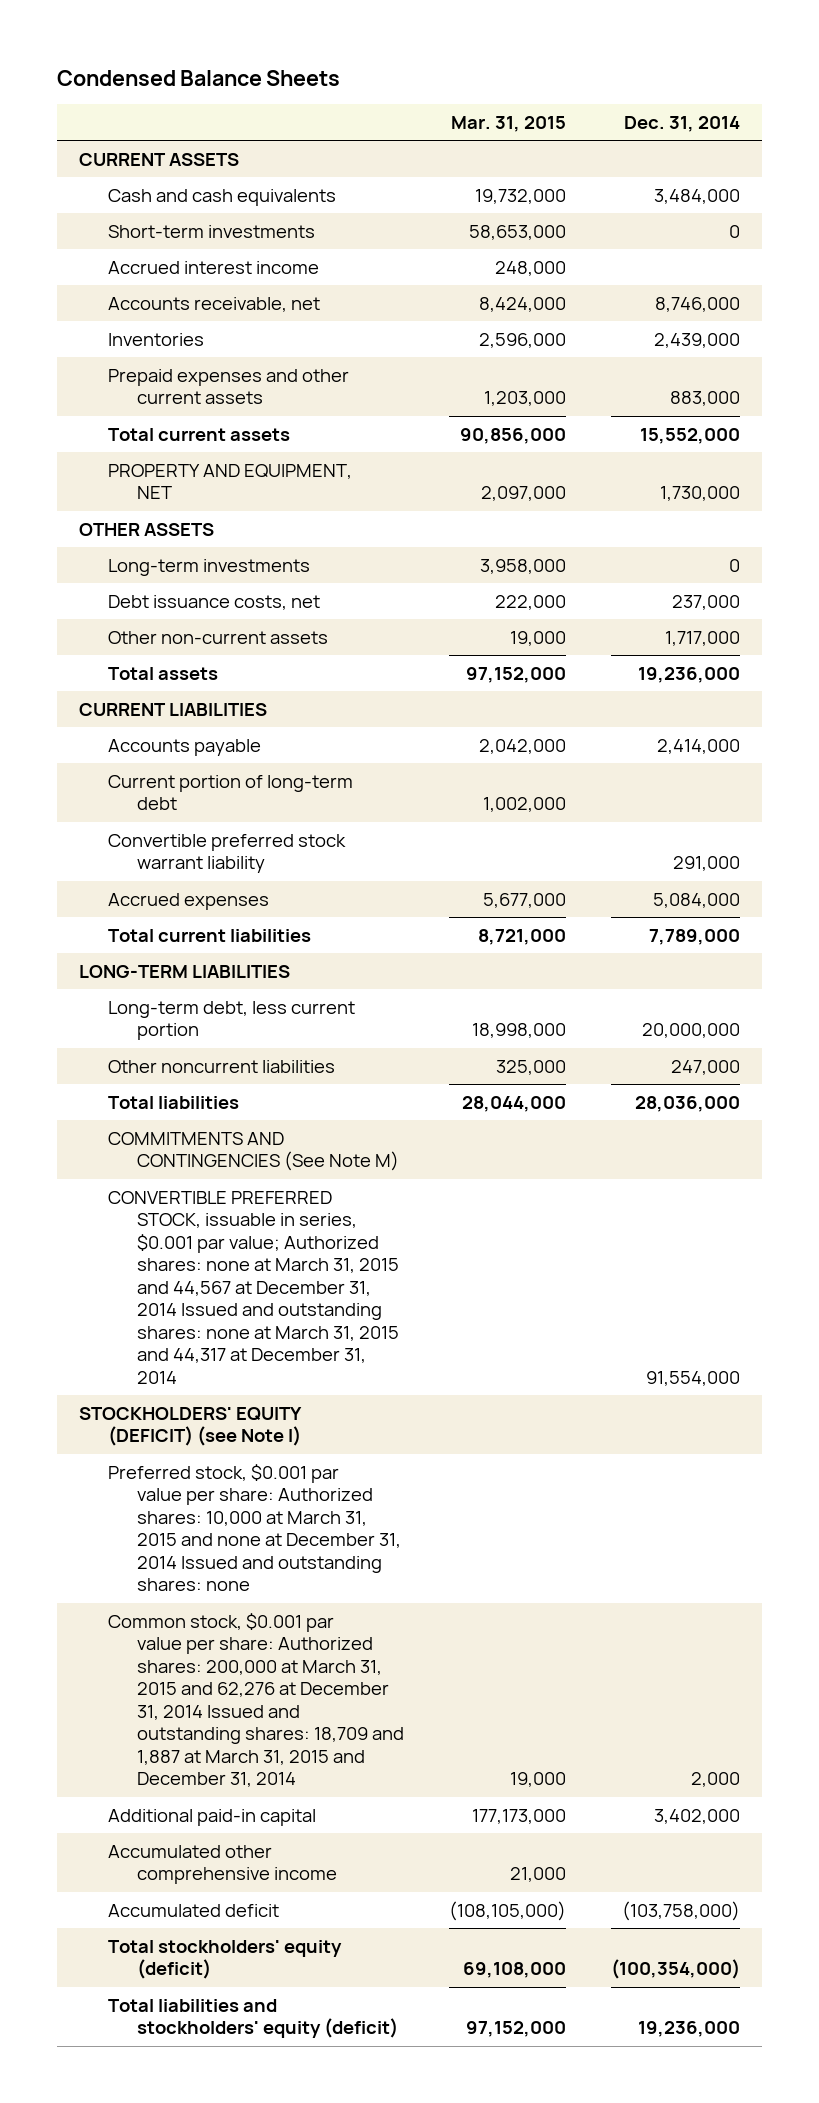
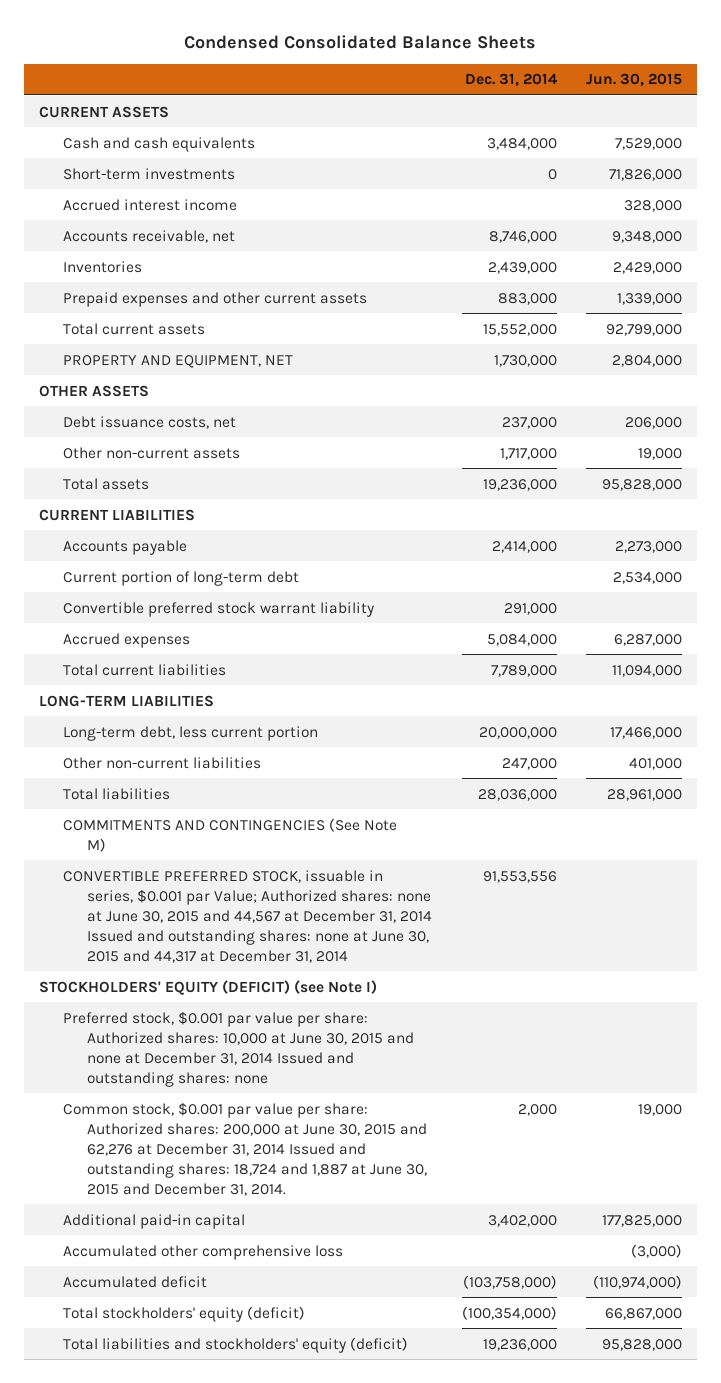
[56,69,340,86] Condensed Balance Sheets -> [184,35,537,50] Condensed Consolidated Balance Sheets
[450,116,566,133] Mar. 31, 2015 -> none
none -> [586,73,683,88] Jun. 30, 2015
[108,558,311,576] Long-term investments -> none
[108,1059,336,1073] Other noncurrent liabilities -> [63,756,262,769] Other non-current liabilities
[108,1190,399,1384] CONVERTIBLE PREFERRED STOCK, issuable in series, $0.001 par value; Authorized shares: none at March 31, 2015 and 44,567 at December 31, 2014 Issued and outstanding shares: none at March 31, 2015 and 44,317 at December 31, 2014 -> [63,869,433,963] CONVERTIBLE PREFERRED STOCK, issuable in series, $0.001 par Value; Authorized shares: none at June 30, 2015 and 44,567 at December 31, 2014 Issued and outstanding shares: none at June 30, 2015 and 44,317 at December 31, 2014
[645,1370,740,1386] 91,554,000 -> [482,870,557,883] 91,553,556
[108,1463,401,1592] Preferred stock, $0.001 par value per share: Authorized shares: 10,000 at March 31, 2015 and none at December 31, 2014 Issued and outstanding shares: none -> [63,1010,415,1087] Preferred stock, $0.001 par value per share: Authorized shares: 10,000 at June 30, 2015 and none at December 31, 2014 Issued and outstanding shares: none
[108,1612,404,1788] Common stock, $0.001 par value per share: Authorized shares: 200,000 at March 31, 2015 and 62,276 at December 31, 2014 Issued and outstanding shares: 18,709 and 1,887 at March 31, 2015 and December 31, 2014 -> [63,1101,428,1196] Common stock, $0.001 par value per share: Authorized shares: 200,000 at June 30, 2015 and 62,276 at December 31, 2014 Issued and outstanding shares: 18,724 and 1,887 at June 30, 2015 and December 31, 2014.
[108,1844,337,1885] Accumulated other comprehensive income -> [63,1244,344,1260] Accumulated other comprehensive loss

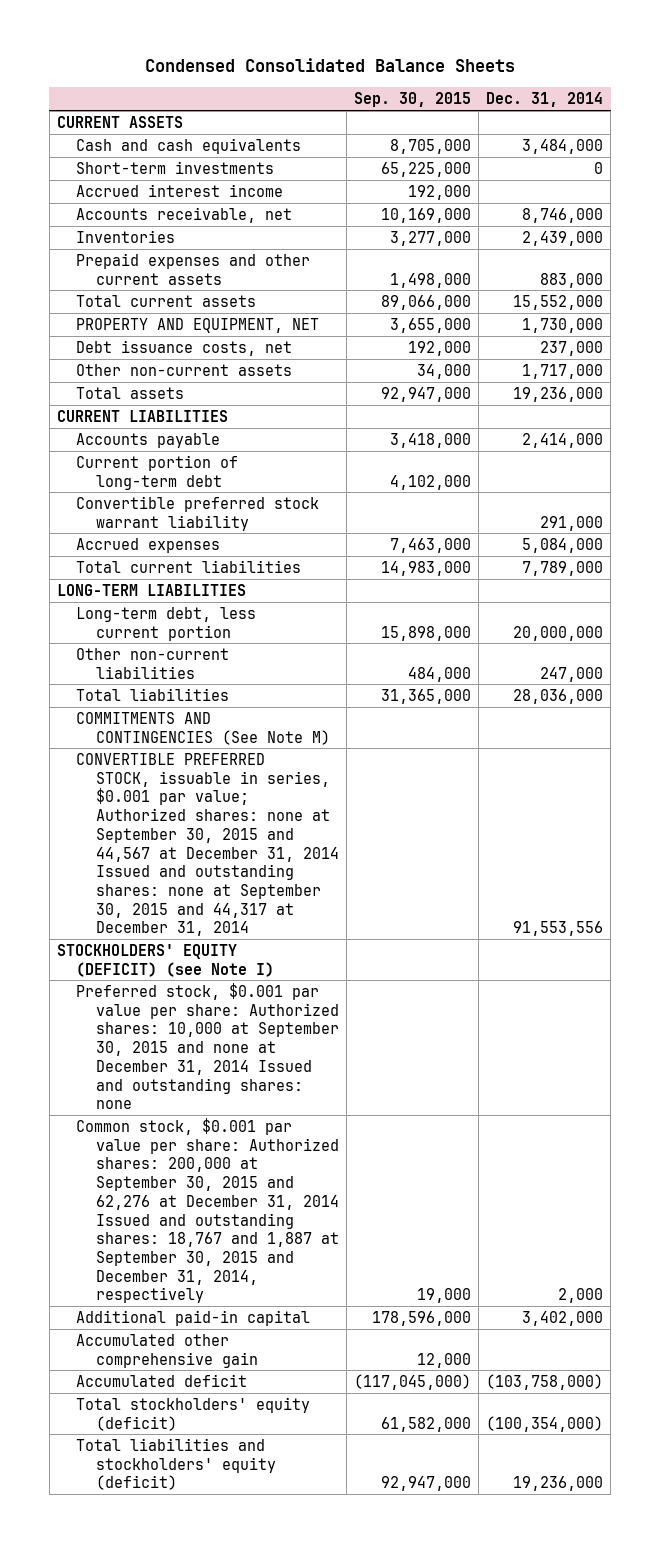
[586,73,683,88] Jun. 30, 2015 -> none
none -> [354,92,472,108] Sep. 30, 2015
[38,384,149,397] OTHER ASSETS -> none
[63,869,433,963] CONVERTIBLE PREFERRED STOCK, issuable in series, $0.001 par Value; Authorized shares: none at June 30, 2015 and 44,567 at December 31, 2014 Issued and outstanding shares: none at June 30, 2015 and 44,317 at December 31, 2014 -> [76,752,340,937] CONVERTIBLE PREFERRED STOCK, issuable in series, $0.001 par value; Authorized shares: none at September 30, 2015 and 44,567 at December 31, 2014 Issued and outstanding shares: none at September 30, 2015 and 44,317 at December 31, 2014
[63,1010,415,1087] Preferred stock, $0.001 par value per share: Authorized shares: 10,000 at June 30, 2015 and none at December 31, 2014 Issued and outstanding shares: none -> [76,982,340,1110] Preferred stock, $0.001 par value per share: Authorized shares: 10,000 at September 30, 2015 and none at December 31, 2014 Issued and outstanding shares: none
[63,1101,428,1196] Common stock, $0.001 par value per share: Authorized shares: 200,000 at June 30, 2015 and 62,276 at December 31, 2014 Issued and outstanding shares: 18,724 and 1,887 at June 30, 2015 and December 31, 2014. -> [76,1117,340,1304] Common stock, $0.001 par value per share: Authorized shares: 200,000 at September 30, 2015 and 62,276 at December 31, 2014 Issued and outstanding shares: 18,767 and 1,887 at September 30, 2015 and December 31, 2014, respectively
[63,1244,344,1260] Accumulated other comprehensive loss -> [76,1333,259,1368] Accumulated other comprehensive gain

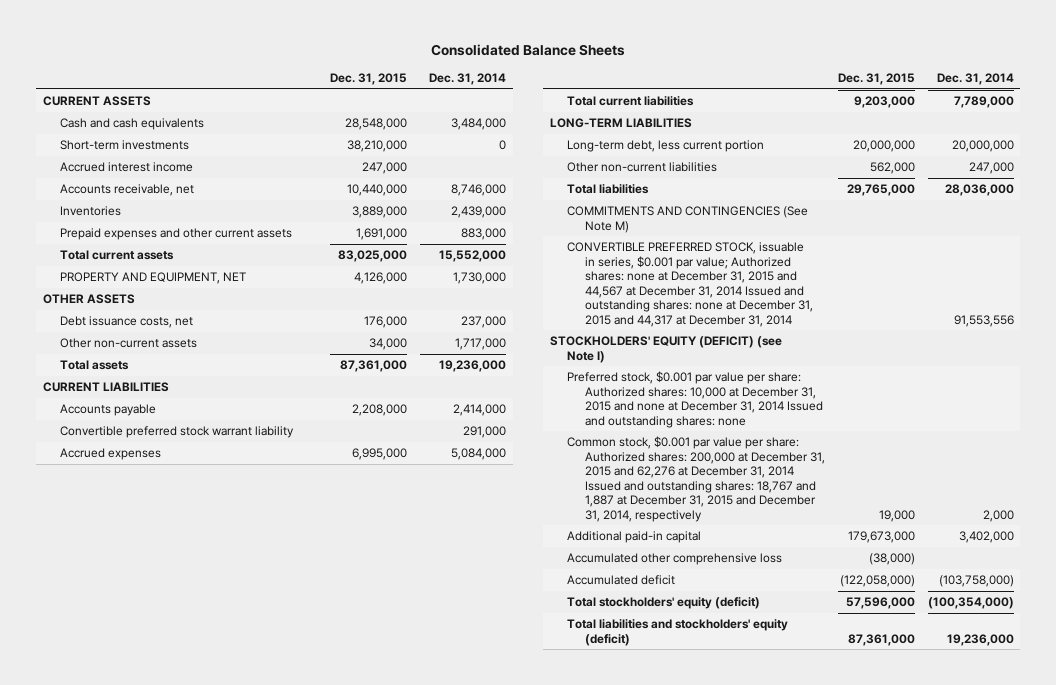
[144,58,515,73] Condensed Consolidated Balance Sheets -> [431,44,626,57] Consolidated Balance Sheets
[354,92,472,108] Sep. 30, 2015 -> none
none -> [330,73,408,86] Dec. 31, 2015
none -> [42,294,135,305] OTHER ASSETS
[76,454,239,490] Current portion of long-term debt -> none
[76,752,340,937] CONVERTIBLE PREFERRED STOCK, issuable in series, $0.001 par value; Authorized shares: none at September 30, 2015 and 44,567 at December 31, 2014 Issued and outstanding shares: none at September 30, 2015 and 44,317 at December 31, 2014 -> [567,242,813,327] CONVERTIBLE PREFERRED STOCK, issuable in series, $0.001 par value; Authorized shares: none at December 31, 2015 and 44,567 at December 31, 2014 Issued and outstanding shares: none at December 31, 2015 and 44,317 at December 31, 2014
[76,982,340,1110] Preferred stock, $0.001 par value per share: Authorized shares: 10,000 at September 30, 2015 and none at December 31, 2014 Issued and outstanding shares: none -> [567,371,823,428] Preferred stock, $0.001 par value per share: Authorized shares: 10,000 at December 31, 2015 and none at December 31, 2014 Issued and outstanding shares: none
[76,1117,340,1304] Common stock, $0.001 par value per share: Authorized shares: 200,000 at September 30, 2015 and 62,276 at December 31, 2014 Issued and outstanding shares: 18,767 and 1,887 at September 30, 2015 and December 31, 2014, respectively -> [567,436,825,522] Common stock, $0.001 par value per share: Authorized shares: 200,000 at December 31, 2015 and 62,276 at December 31, 2014 Issued and outstanding shares: 18,767 and 1,887 at December 31, 2015 and December 31, 2014, respectively
[76,1333,259,1368] Accumulated other comprehensive gain -> [567,553,783,566] Accumulated other comprehensive loss

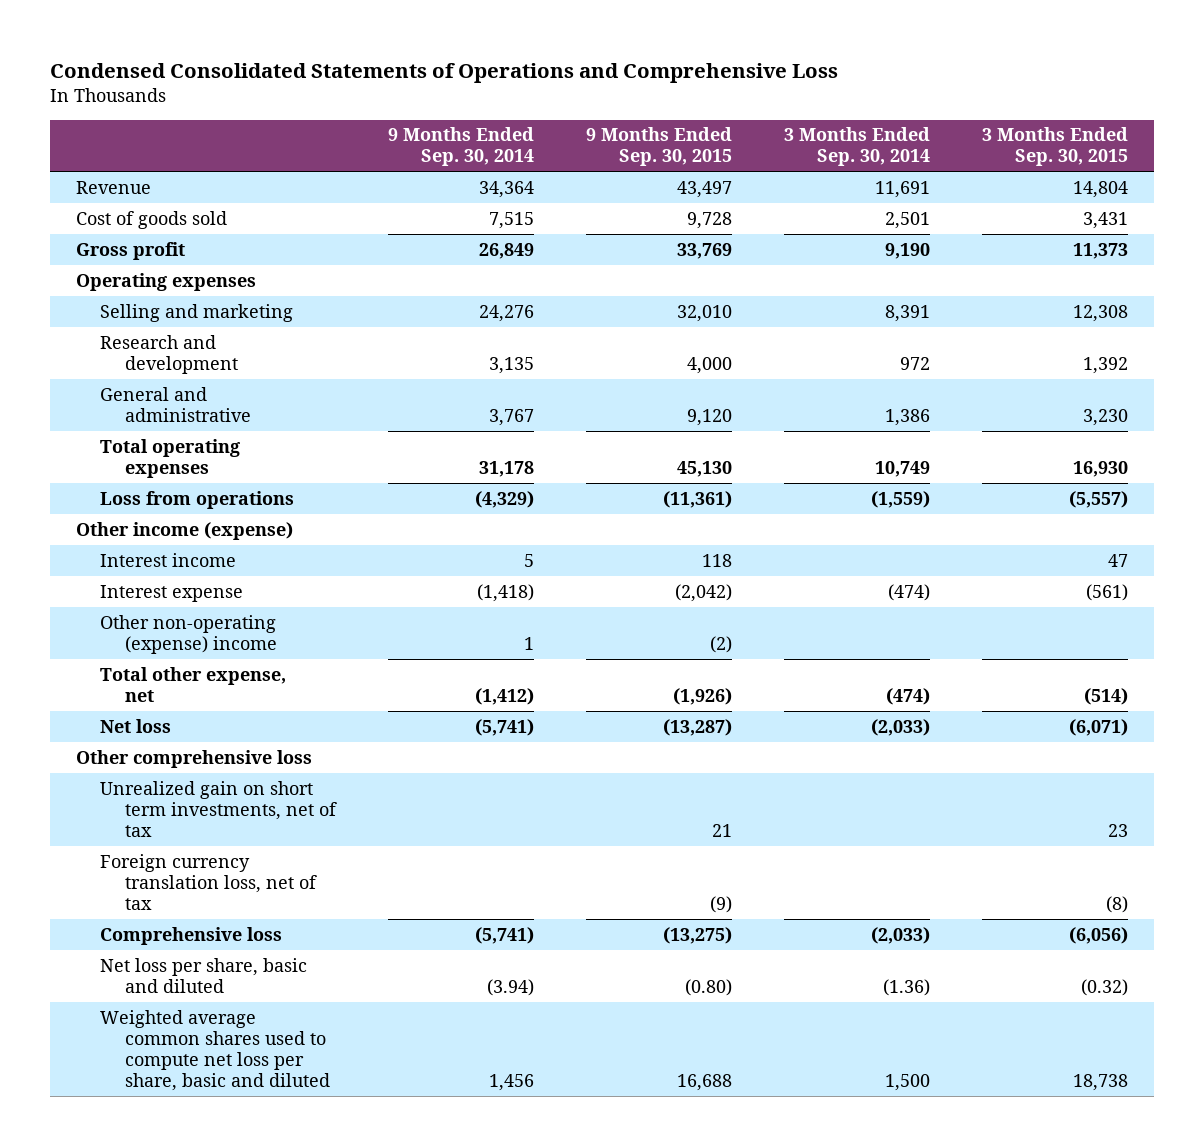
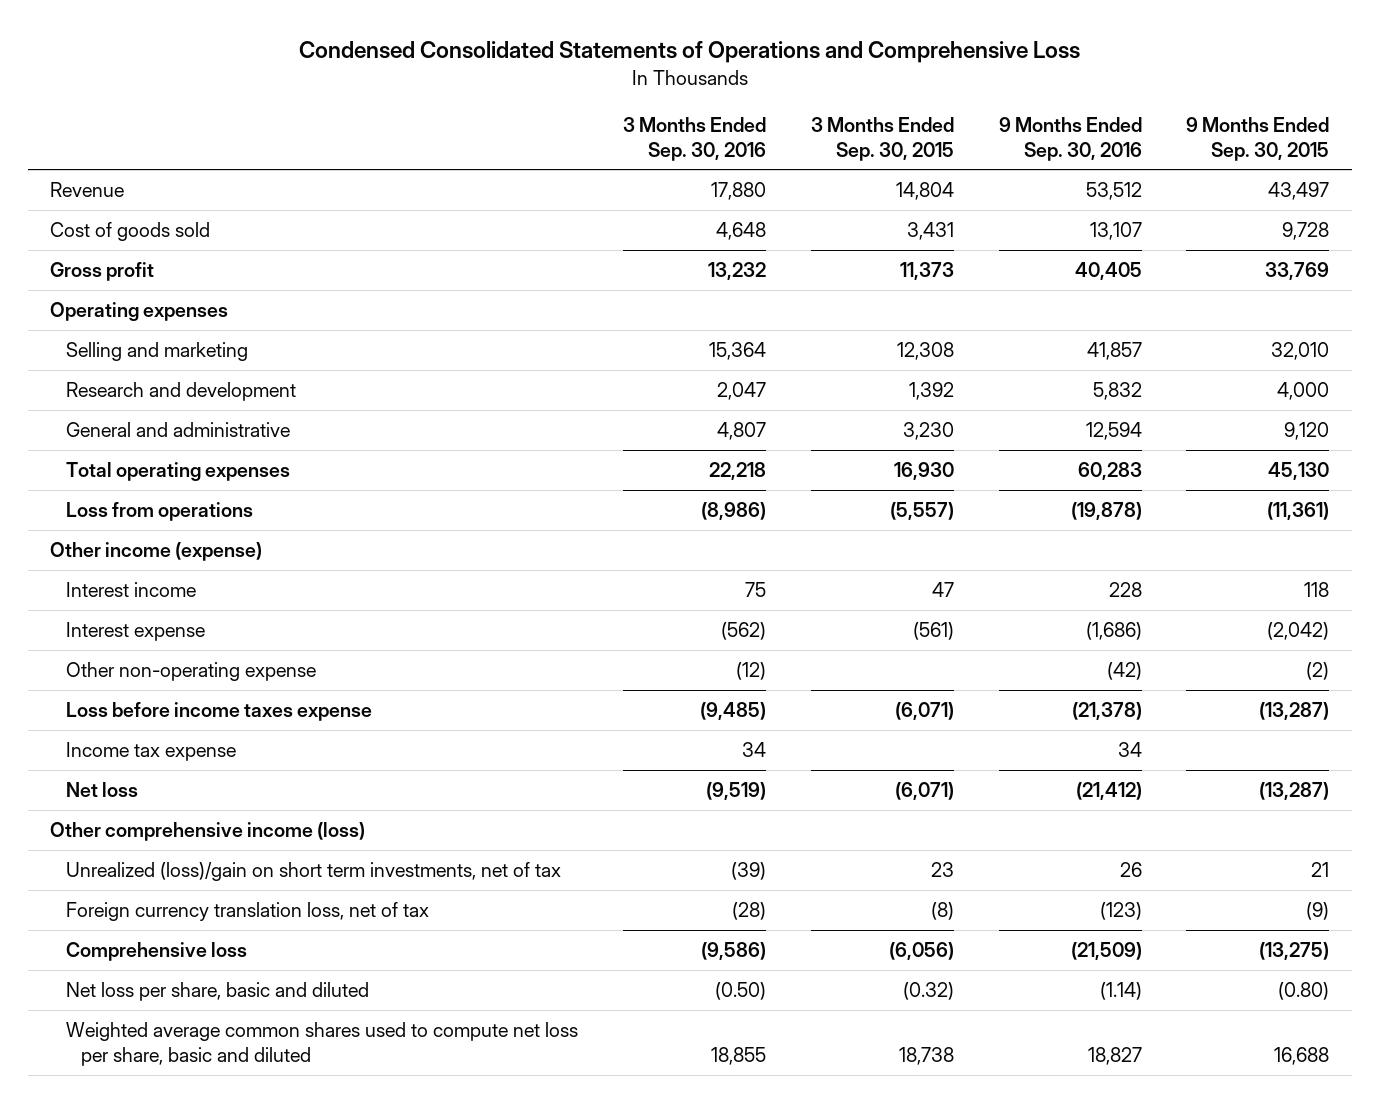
[387,127,534,167] 9 Months Ended Sep. 30, 2014 -> none
[783,127,930,167] 3 Months Ended Sep. 30, 2014 -> none
none -> [622,116,766,161] 3 Months Ended Sep. 30, 2016
none -> [998,116,1142,161] 9 Months Ended Sep. 30, 2016
[100,666,287,702] Total other expense, net -> none
[100,614,277,654] Other non-operating (expense) income -> [65,662,316,682] Other non-operating expense
none -> [65,702,372,722] Loss before income taxes expense
none -> [65,742,236,762] Income tax expense
[75,749,312,768] Other comprehensive loss -> [50,822,366,842] Other comprehensive income (loss)
[100,780,337,837] Unrealized gain on short term investments, net of tax -> [65,862,561,882] Unrealized (loss)/gain on short term investments, net of tax

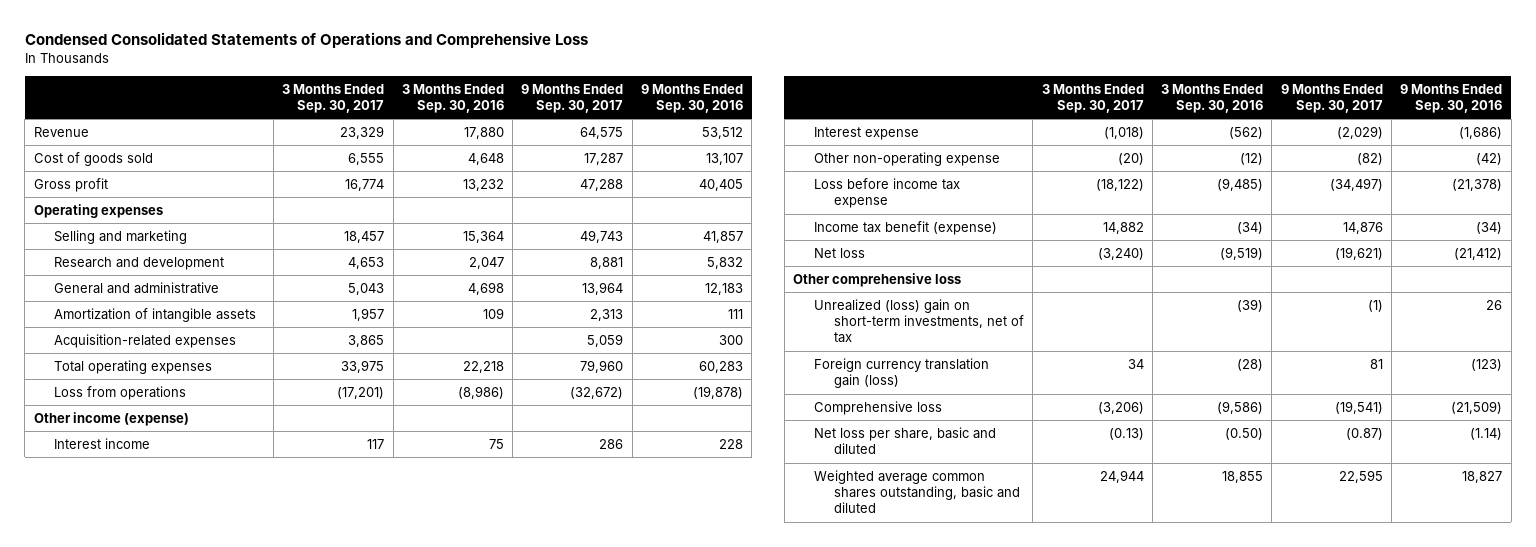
[810,116,954,161] 3 Months Ended Sep. 30, 2015 -> none
[1186,116,1330,161] 9 Months Ended Sep. 30, 2015 -> none
none -> [282,83,385,113] 3 Months Ended Sep. 30, 2017
none -> [521,83,624,113] 9 Months Ended Sep. 30, 2017
[716,422,766,441] 4,807 -> [467,281,504,295] 4,698
[1085,422,1142,441] 12,594 -> [704,282,743,295] 12,183
none -> [54,307,257,322] Amortization of intangible assets
none -> [54,333,237,348] Acquisition-related expenses
[65,702,372,722] Loss before income taxes expense -> [813,177,960,209] Loss before income tax expense
[65,742,236,762] Income tax expense -> [813,220,997,235] Income tax benefit (expense)
[741,742,766,758] 34 -> [1237,221,1264,234] (34)
[1117,742,1142,758] 34 -> [1476,221,1503,234] (34)
[50,822,366,842] Other comprehensive income (loss) -> [793,272,962,287] Other comprehensive loss
[65,862,561,882] Unrealized (loss)/gain on short term investments, net of tax -> [813,298,1024,344] Unrealized (loss) gain on short-term investments, net of tax
[65,902,429,922] Foreign currency translation loss, net of tax -> [813,357,989,389] Foreign currency translation gain (loss)
[65,1022,578,1067] Weighted average common shares used to compute net loss per share, basic and diluted -> [813,469,1020,514] Weighted average common shares outstanding, basic and diluted

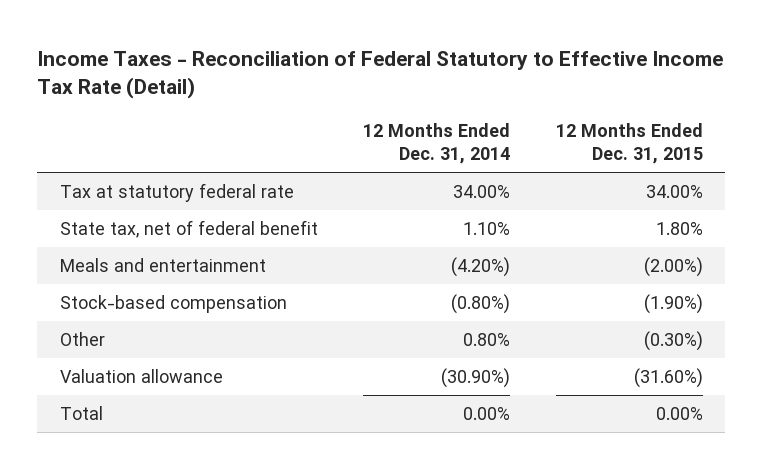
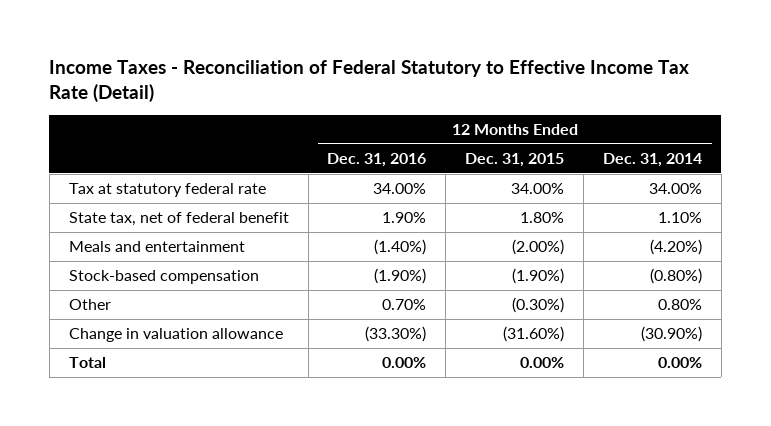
none -> [327,152,427,167] Dec. 31, 2016
[60,368,224,383] Valuation allowance -> [68,328,283,343] Change in valuation allowance

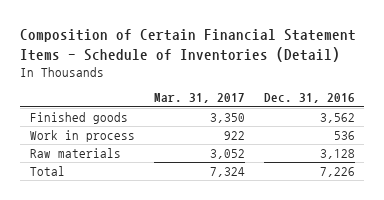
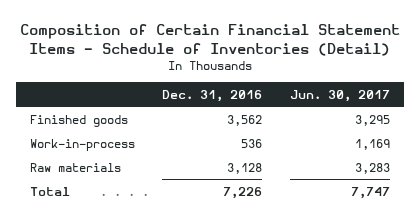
[153,93,245,104] Mar. 31, 2017 -> none
none -> [290,90,391,103] Jun. 30, 2017
[29,130,135,143] Work in process -> [29,138,135,151] Work-in-process

